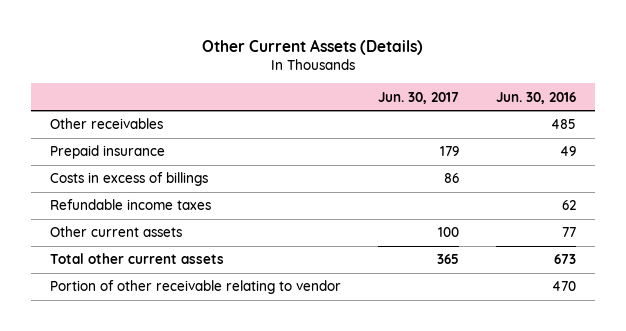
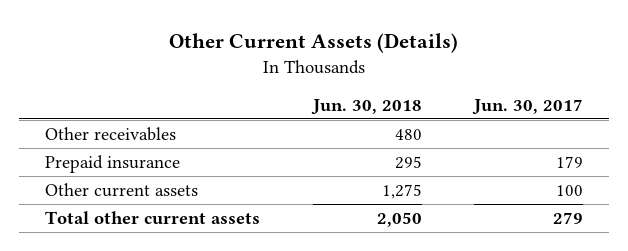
[496,91,577,104] Jun. 30, 2016 -> none
none -> [310,98,422,115] Jun. 30, 2018
[49,172,208,187] Costs in excess of billings -> none
[49,199,211,211] Refundable income taxes -> none
[49,280,341,295] Portion of other receivable relating to vendor -> none
[436,254,459,265] 365 -> [552,211,583,224] 279

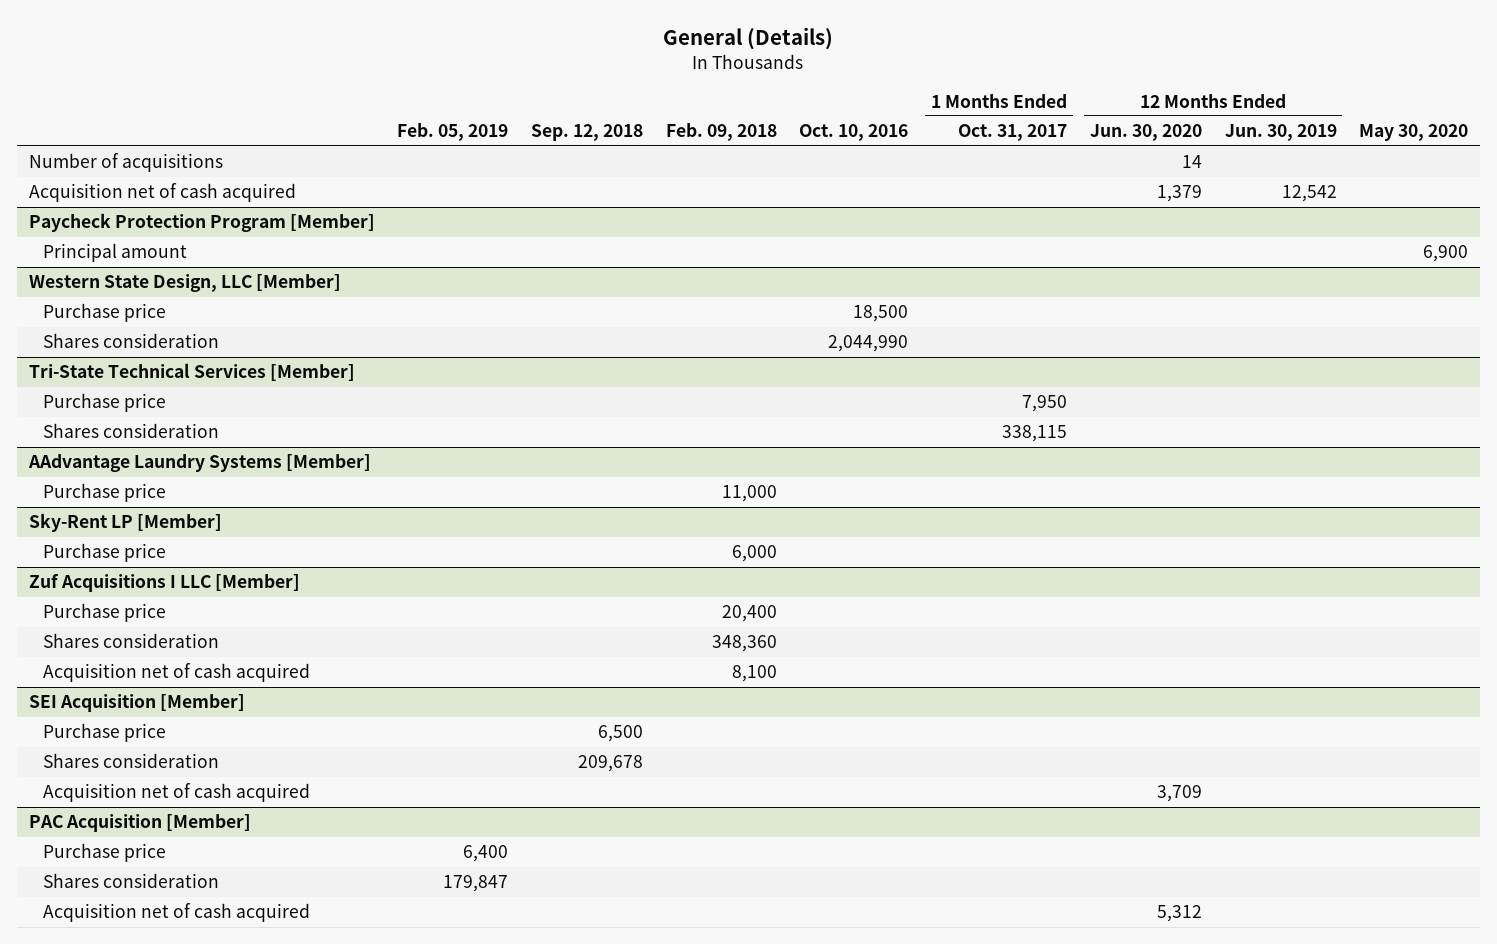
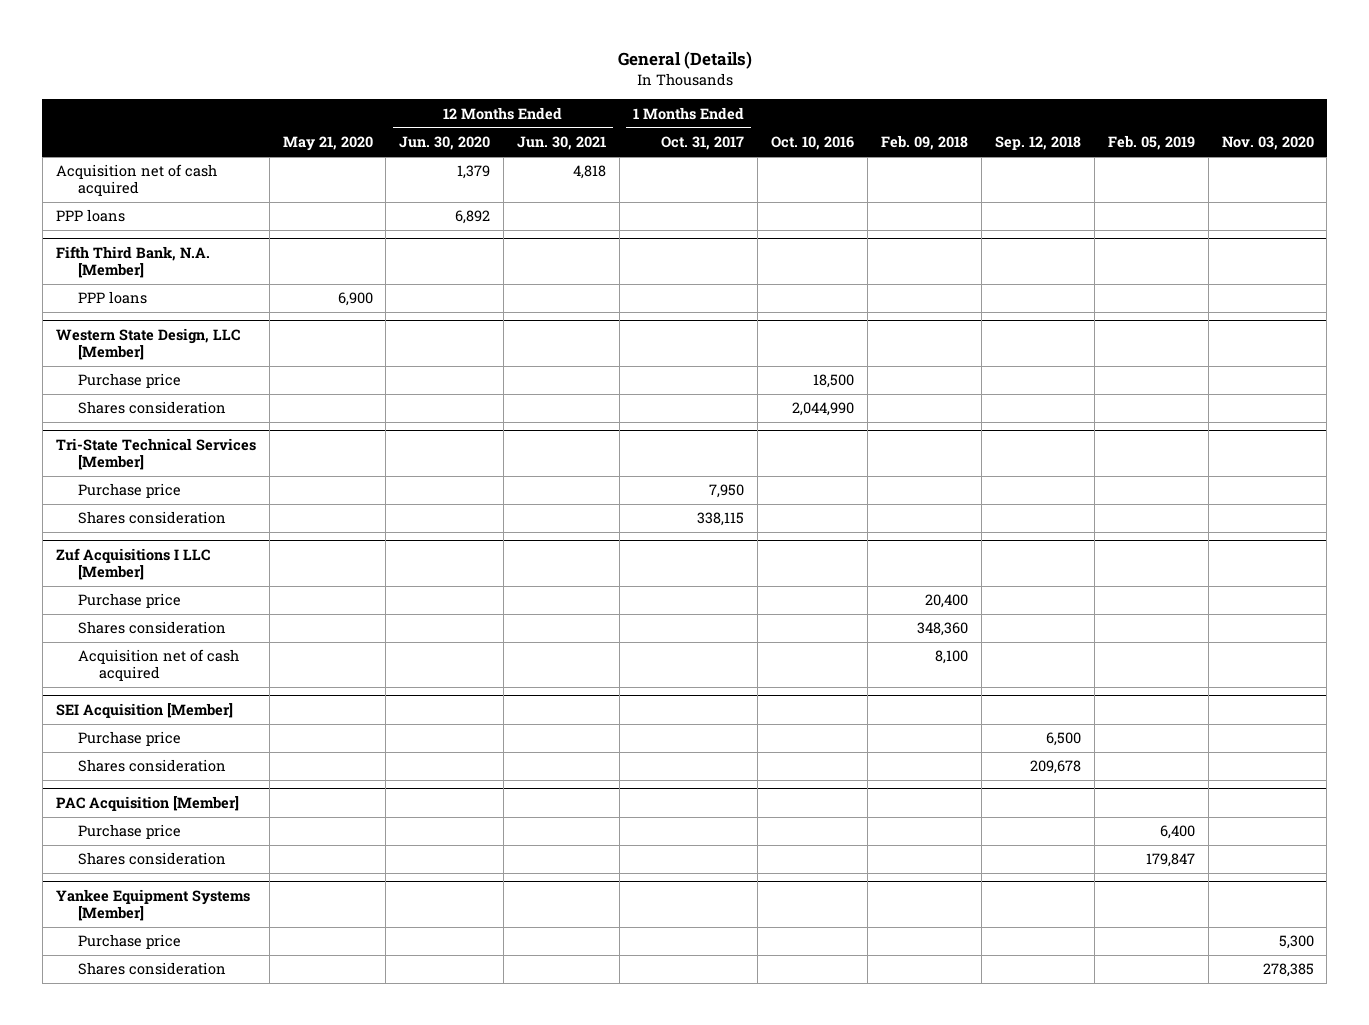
[1224,124,1337,142] Jun. 30, 2019 -> none
[1359,124,1469,142] May 30, 2020 -> none
none -> [282,136,373,152] May 21, 2020
none -> [517,136,607,151] Jun. 30, 2021
none -> [1221,136,1314,151] Nov. 03, 2020
[28,153,223,173] Number of acquisitions -> none
[28,213,375,233] Paycheck Protection Program [Member] -> none
[43,243,188,263] Principal amount -> none
none -> [55,209,125,223] PPP loans
none -> [55,245,210,278] Fifth Third Bank, N.A. [Member]
none -> [77,291,147,305] PPP loans
[27,454,371,473] AAdvantage Laundry Systems [Member] -> none
[43,483,167,503] Purchase price -> none
[28,513,222,533] Sky-Rent LP [Member] -> none
[43,543,167,563] Purchase price -> none
[43,783,311,803] Acquisition net of cash acquired -> none
[43,903,311,923] Acquisition net of cash acquired -> none
none -> [55,888,250,921] Yankee Equipment Systems [Member]
none -> [77,934,181,950] Purchase price
none -> [77,962,226,976] Shares consideration

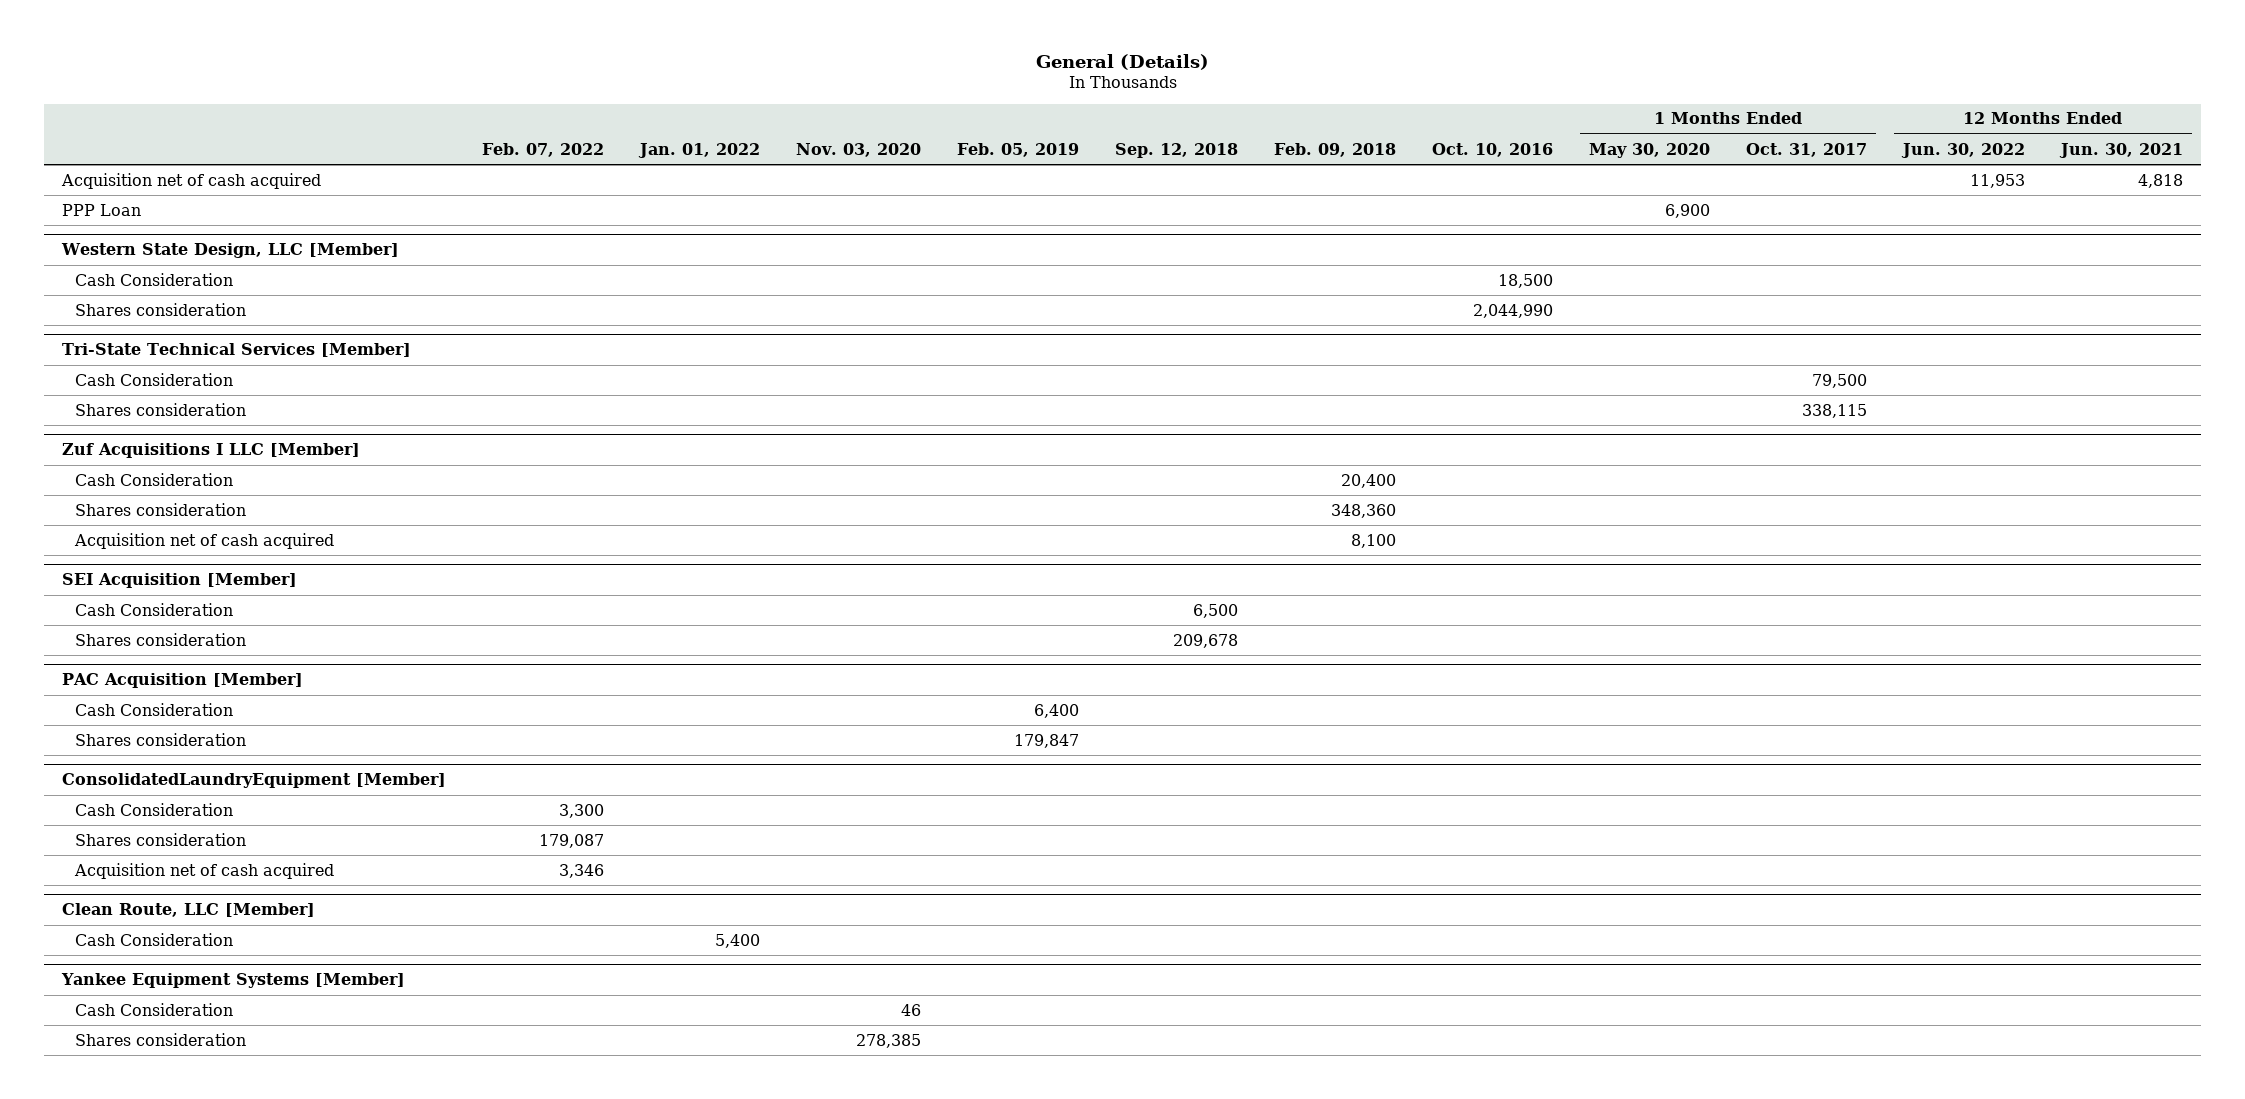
[282,136,373,152] May 21, 2020 -> none
[399,136,491,151] Jun. 30, 2020 -> none
none -> [481,142,604,157] Feb. 07, 2022
none -> [637,142,760,158] Jan. 01, 2022
none -> [1589,142,1711,158] May 30, 2020
none -> [1901,142,2026,158] Jun. 30, 2022
[55,245,210,278] Fifth Third Bank, N.A. [Member] -> none
[77,291,147,305] PPP loans -> none
[55,209,125,223] PPP loans -> [61,203,141,216] PPP Loan
[77,373,181,389] Purchase price -> [75,272,234,286] Cash Consideration
[77,483,181,499] Purchase price -> none
none -> [75,372,234,386] Cash Consideration
[77,593,181,609] Purchase price -> [75,472,234,486] Cash Consideration
[77,731,181,747] Purchase price -> [75,602,234,616] Cash Consideration
[77,824,181,840] Purchase price -> [75,702,234,716] Cash Consideration
none -> [61,773,446,789] ConsolidatedLaundryEquipment [Member]
none -> [75,802,234,816] Cash Consideration
none -> [75,832,247,846] Shares consideration
none -> [74,862,335,879] Acquisition net of cash acquired
none -> [61,903,315,918] Clean Route, LLC [Member]
none -> [75,932,234,946] Cash Consideration
[77,934,181,950] Purchase price -> none
none -> [75,1002,234,1016] Cash Consideration

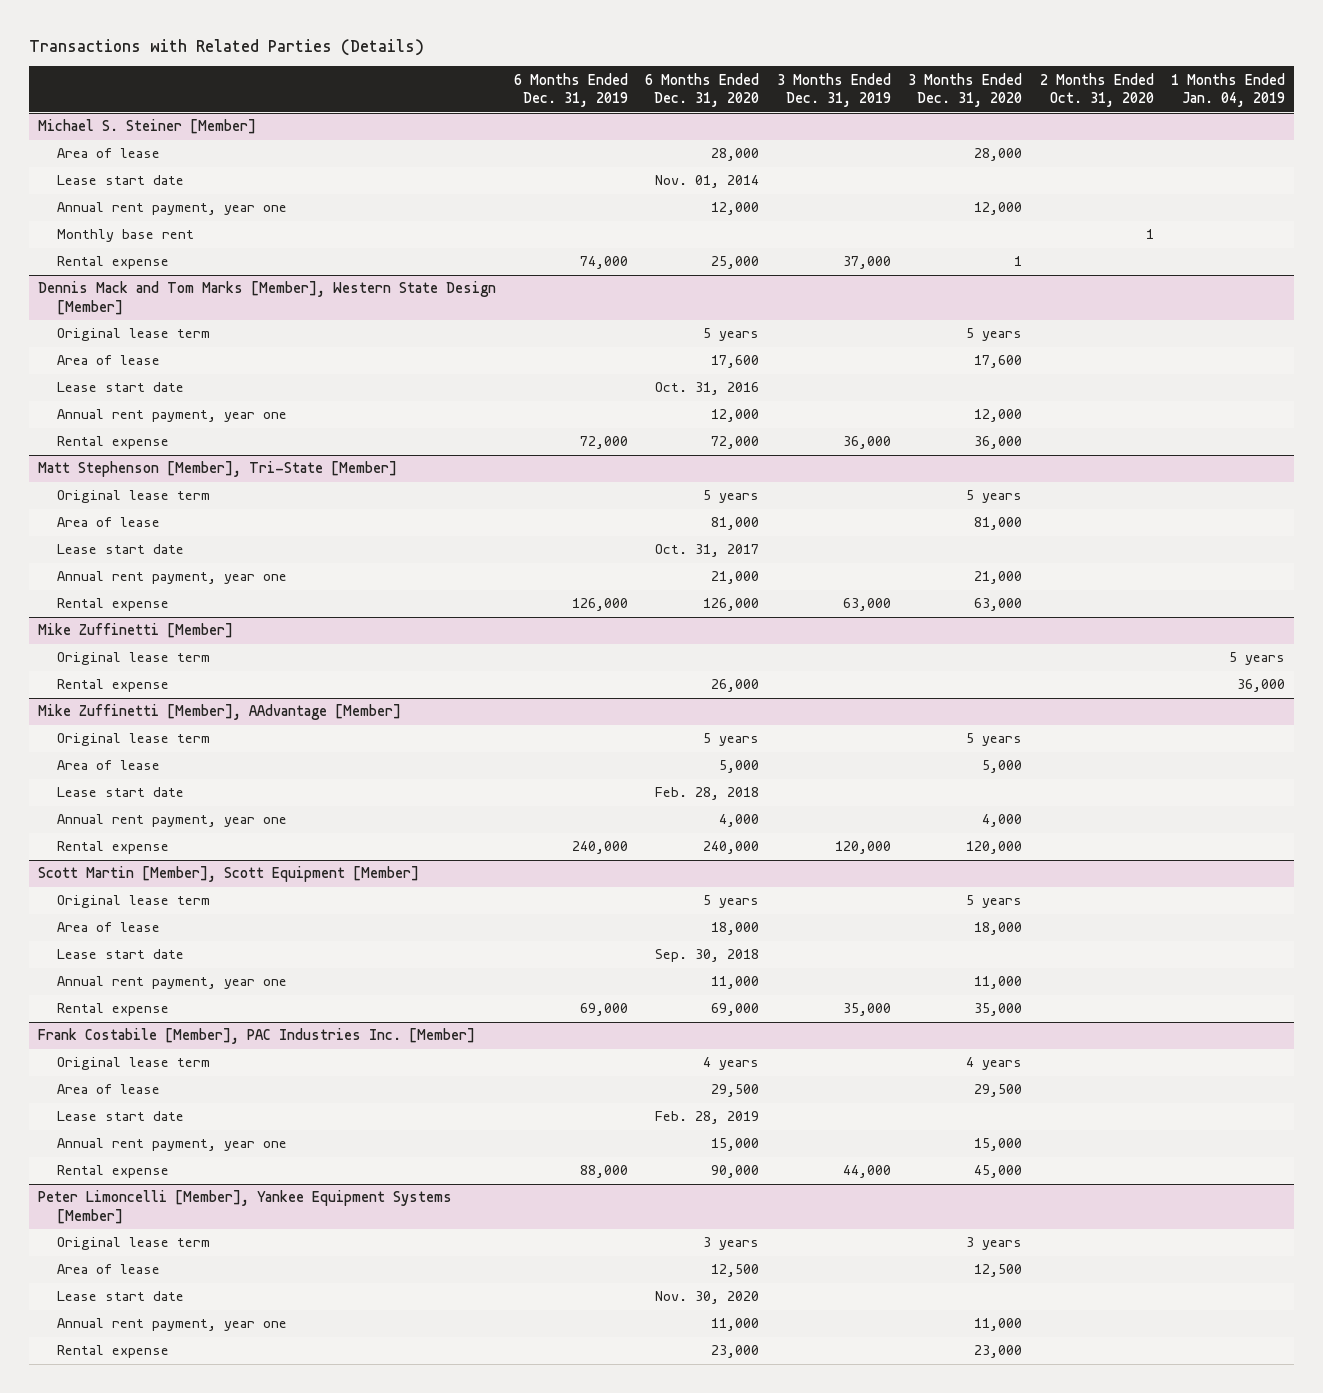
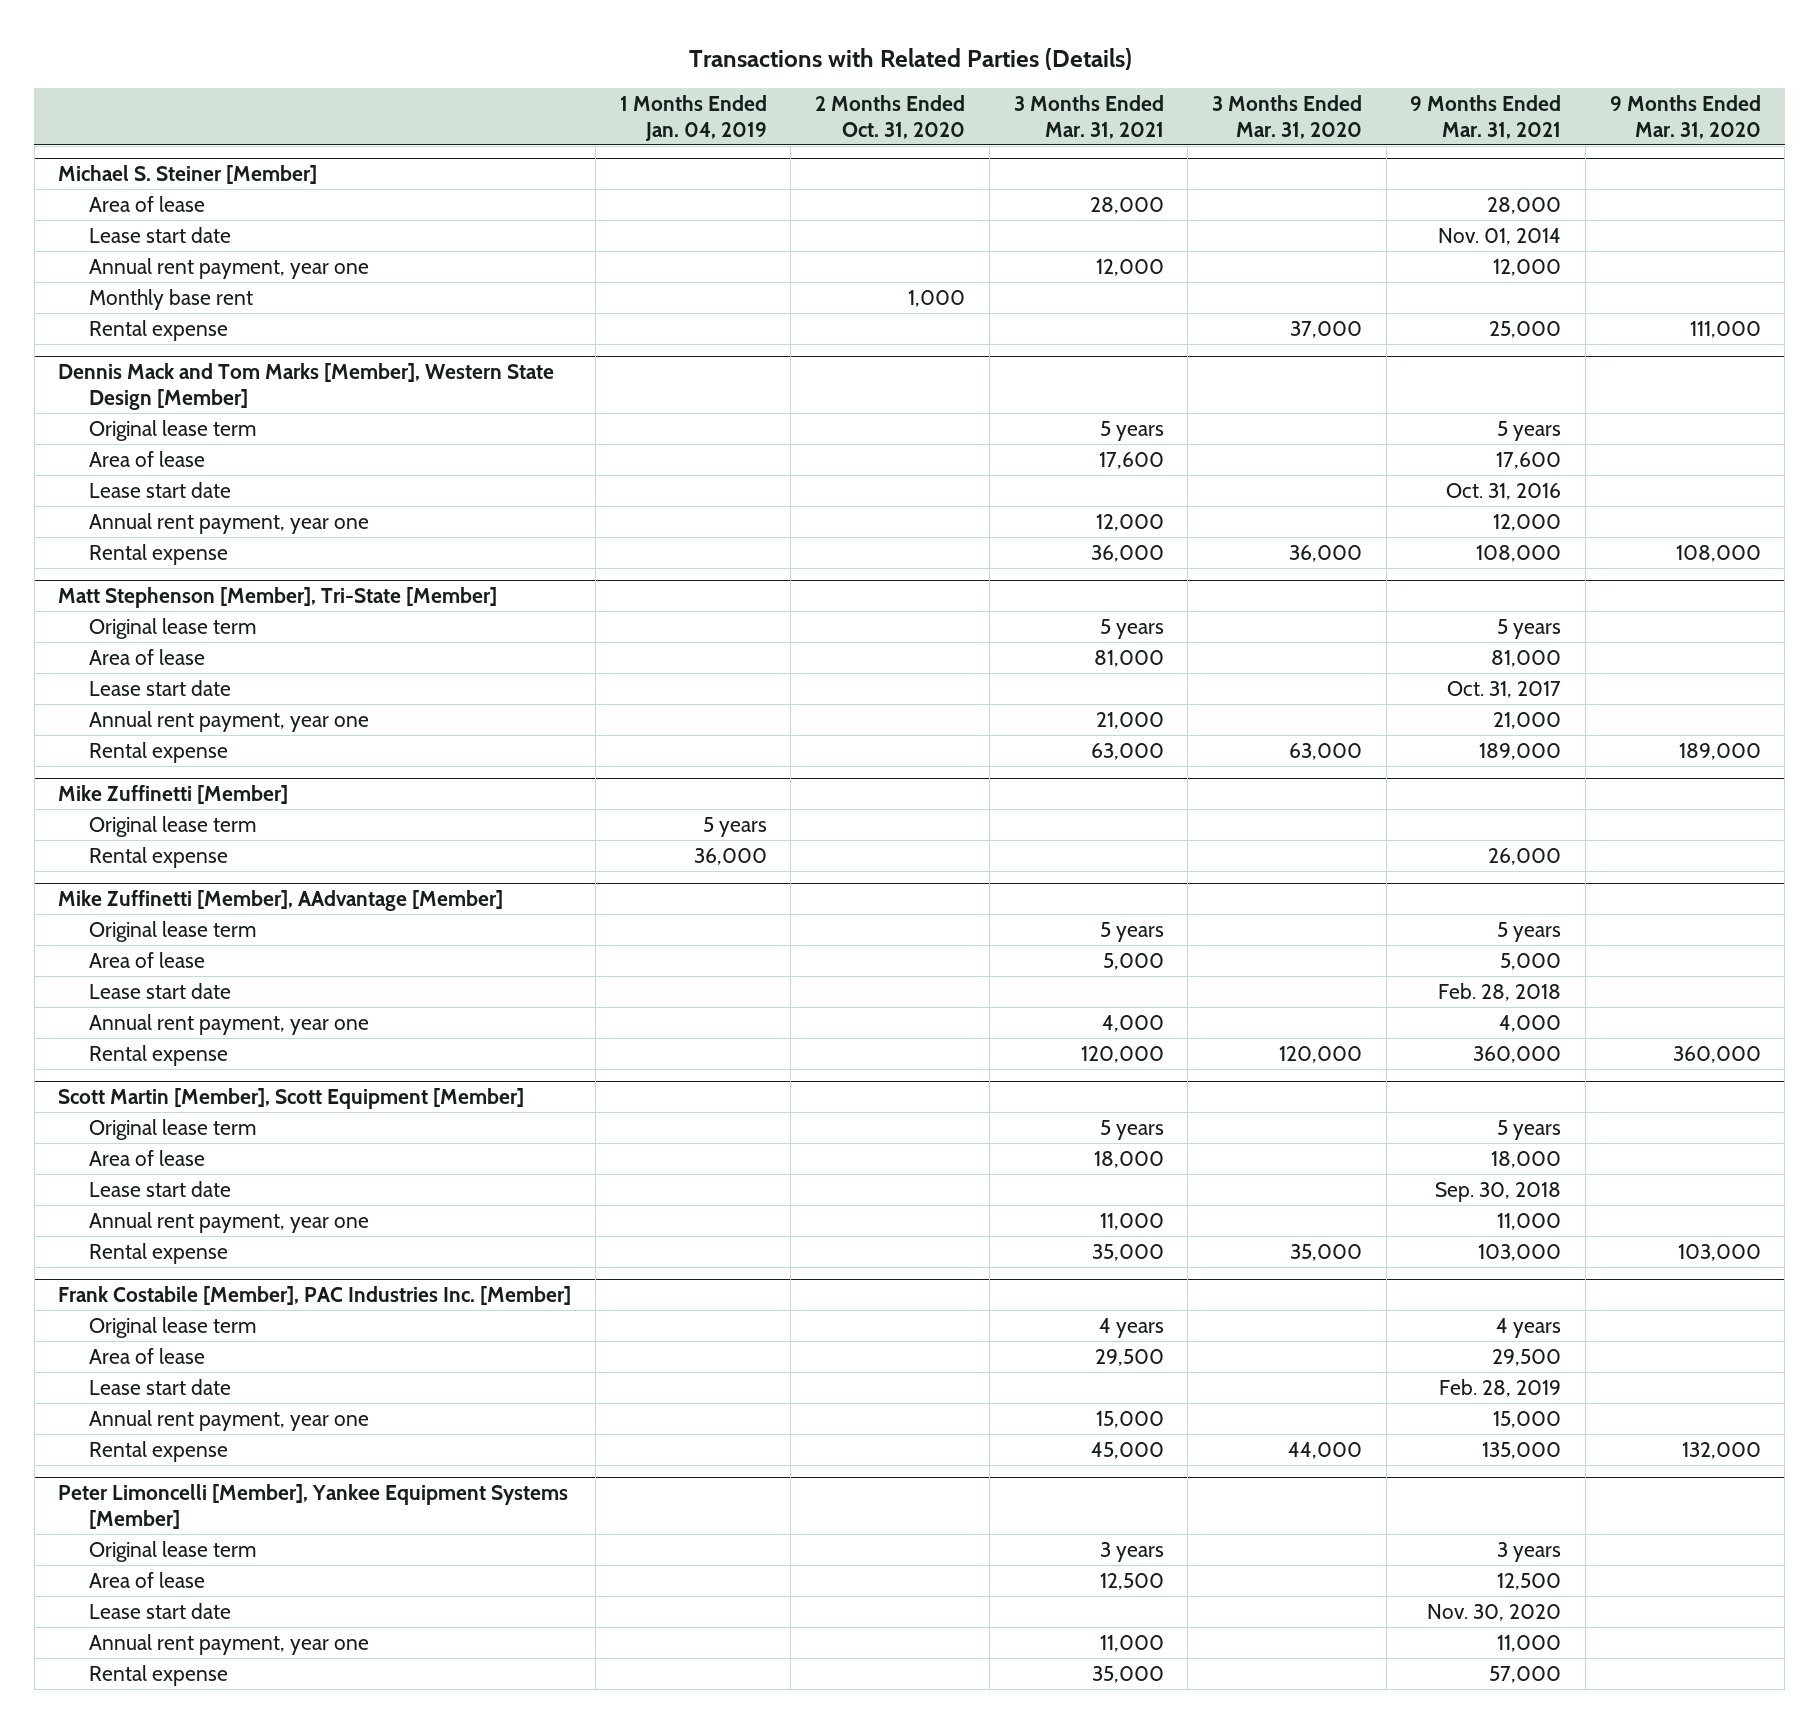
[513,72,628,108] 6 Months Ended Dec. 31, 2019 -> none
[645,72,760,108] 6 Months Ended Dec. 31, 2020 -> none
[776,72,891,108] 3 Months Ended Dec. 31, 2019 -> none
[908,72,1023,108] 3 Months Ended Dec. 31, 2020 -> none
none -> [1013,95,1164,139] 3 Months Ended Mar. 31, 2021
none -> [1211,95,1362,139] 3 Months Ended Mar. 31, 2020
none -> [1410,95,1562,139] 9 Months Ended Mar. 31, 2021
none -> [1609,95,1761,139] 9 Months Ended Mar. 31, 2020
[1145,229,1154,240] 1 -> [908,289,966,307] 1,000

